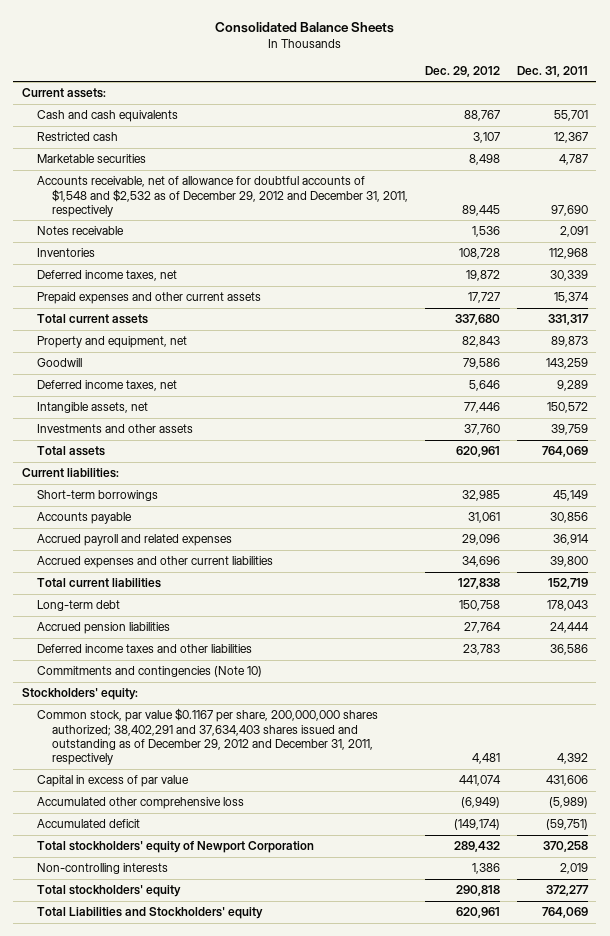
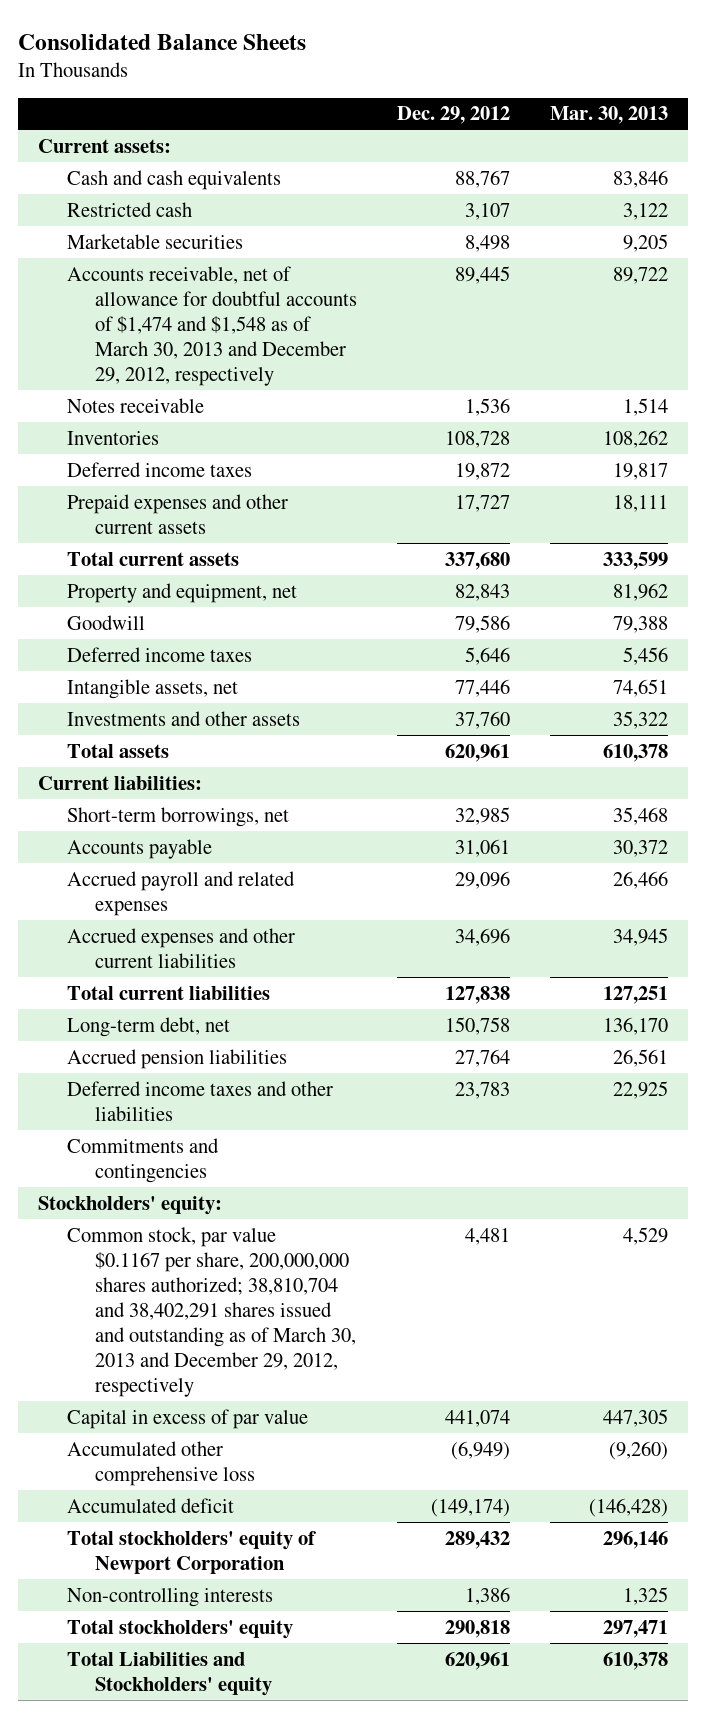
[516,65,588,77] Dec. 31, 2011 -> none
none -> [550,106,669,125] Mar. 30, 2013
[36,176,408,217] Accounts receivable, net of allowance for doubtful accounts of $1,548 and $2,532 as of December 29, 2012 and December 31, 2011, respectively -> [66,265,357,387] Accounts receivable, net of allowance for doubtful accounts of $1,474 and $1,548 as of March 30, 2013 and December 29, 2012, respectively
[36,270,177,282] Deferred income taxes, net -> [66,461,252,477] Deferred income taxes
[36,380,177,392] Deferred income taxes, net -> [66,646,252,662] Deferred income taxes
[36,490,158,502] Short-term borrowings -> [66,806,289,827] Short-term borrowings, net
[36,600,120,612] Long-term debt -> [66,1016,230,1037] Long-term debt, net
[36,666,262,678] Commitments and contingencies (Note 10) -> [66,1137,219,1183] Commitments and contingencies
[36,708,378,766] Common stock, par value $0.1167 per share, 200,000,000 shares authorized; 38,402,291 and 37,634,403 shares issued and outstanding as of December 29, 2012 and December 31, 2011, respectively -> [66,1226,356,1398] Common stock, par value $0.1167 per share, 200,000,000 shares authorized; 38,810,704 and 38,402,291 shares issued and outstanding as of March 30, 2013 and December 29, 2012, respectively

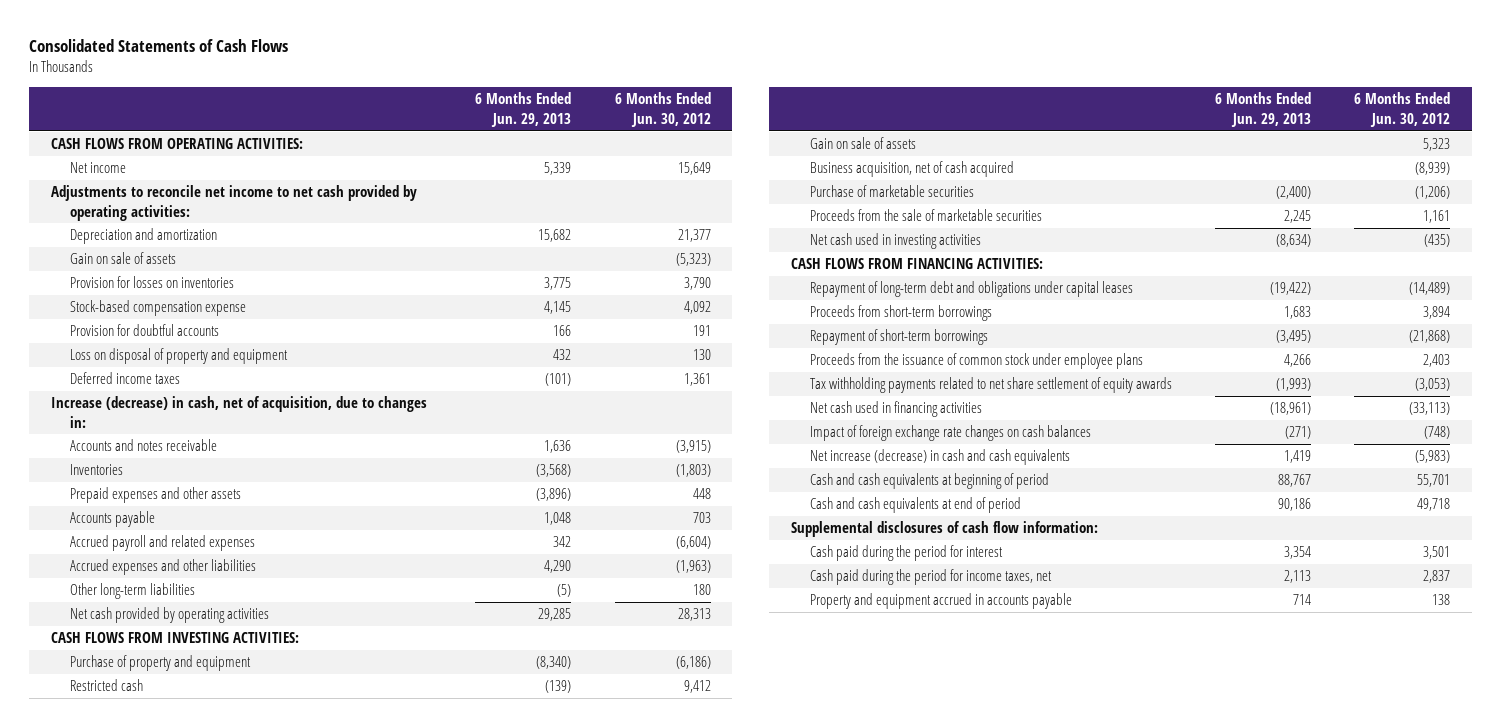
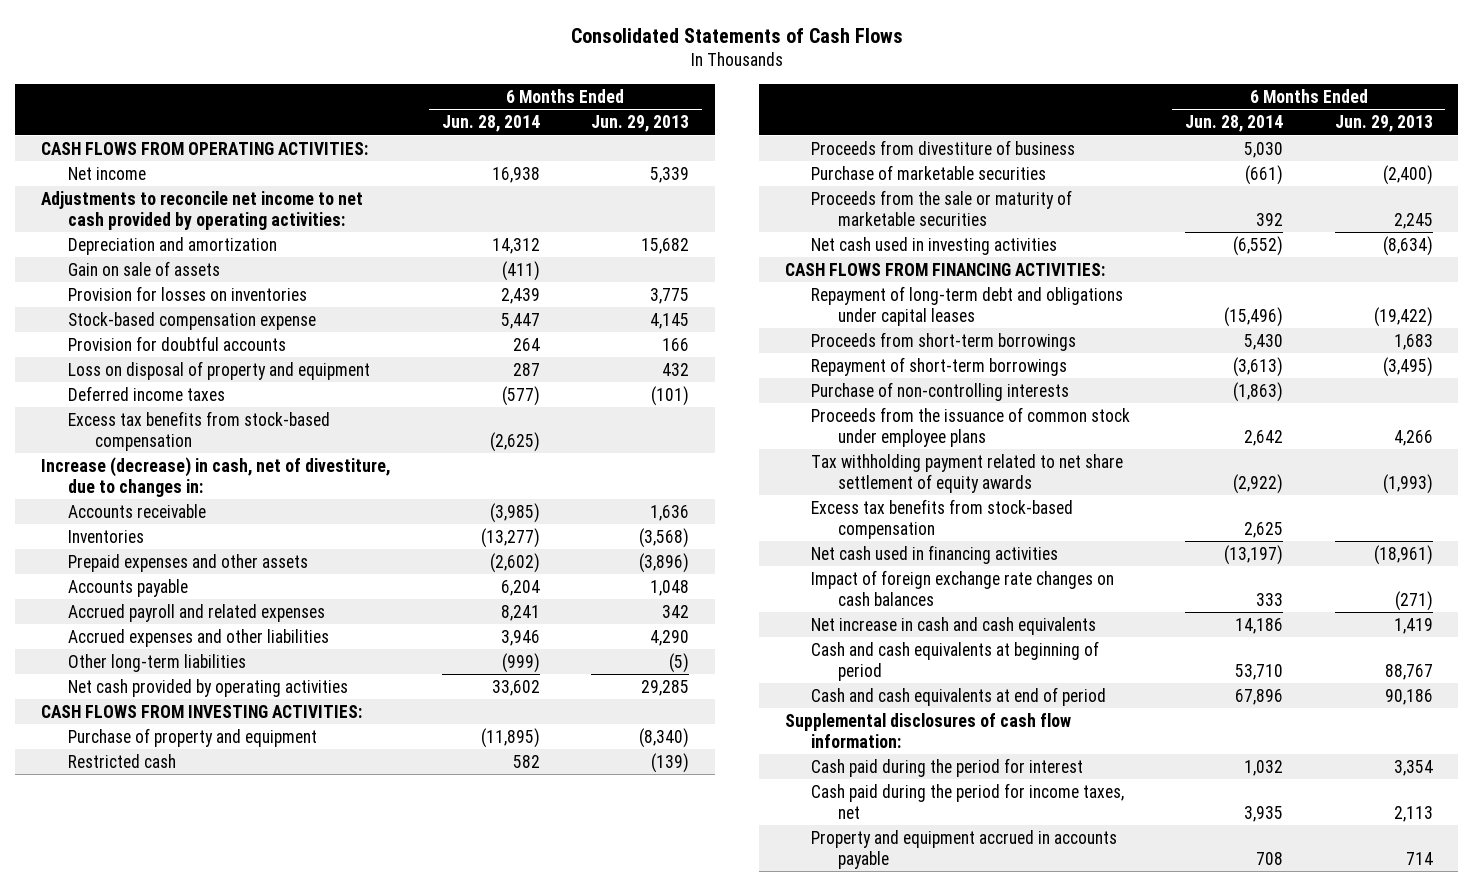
[614,92,711,127] 6 Months Ended Jun. 30, 2012 -> none
none -> [441,115,540,133] Jun. 28, 2014
none -> [67,410,330,451] Excess tax benefits from stock-based compensation
[50,396,427,428] Increase (decrease) in cash, net of acquisition, due to changes in: -> [41,456,391,497] Increase (decrease) in cash, net of divestiture, due to changes in:
[70,439,218,452] Accounts and notes receivable -> [67,503,206,518] Accounts receivable
[809,137,916,150] Gain on sale of assets -> none
[809,161,1014,178] Business acquisition, net of cash acquired -> none
none -> [811,139,1076,155] Proceeds from divestiture of business
[809,209,1042,222] Proceeds from the sale of marketable securities -> [811,189,1073,226] Proceeds from the sale or maturity of marketable securities
none -> [811,381,1070,401] Purchase of non-controlling interests
[809,377,1172,394] Tax withholding payments related to net share settlement of equity awards -> [811,453,1124,493] Tax withholding payment related to net share settlement of equity awards
none -> [811,498,1074,539] Excess tax benefits from stock-based compensation
[809,449,1070,466] Net increase (decrease) in cash and cash equivalents -> [811,616,1097,635] Net increase in cash and cash equivalents

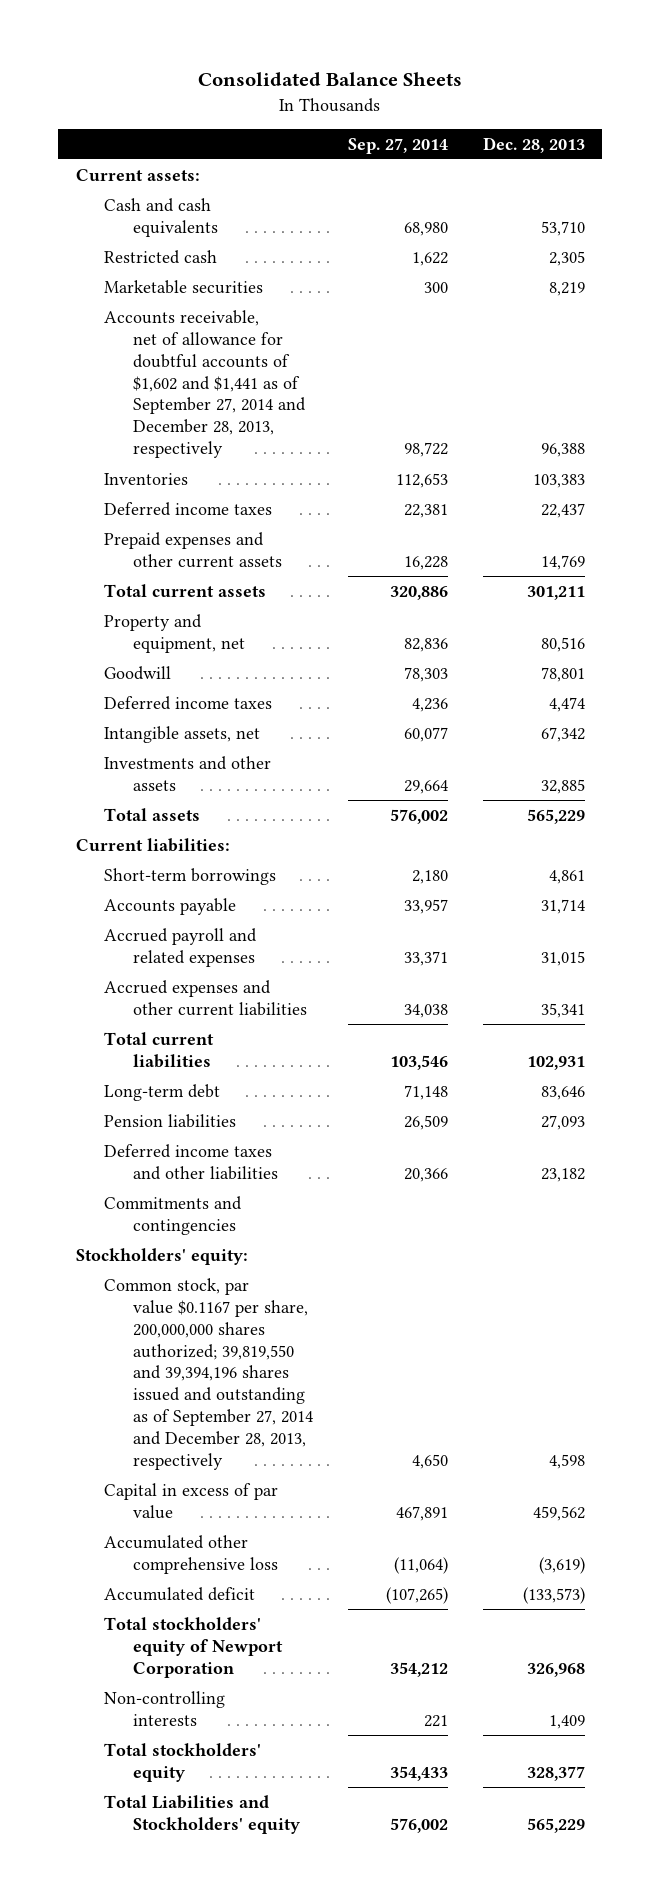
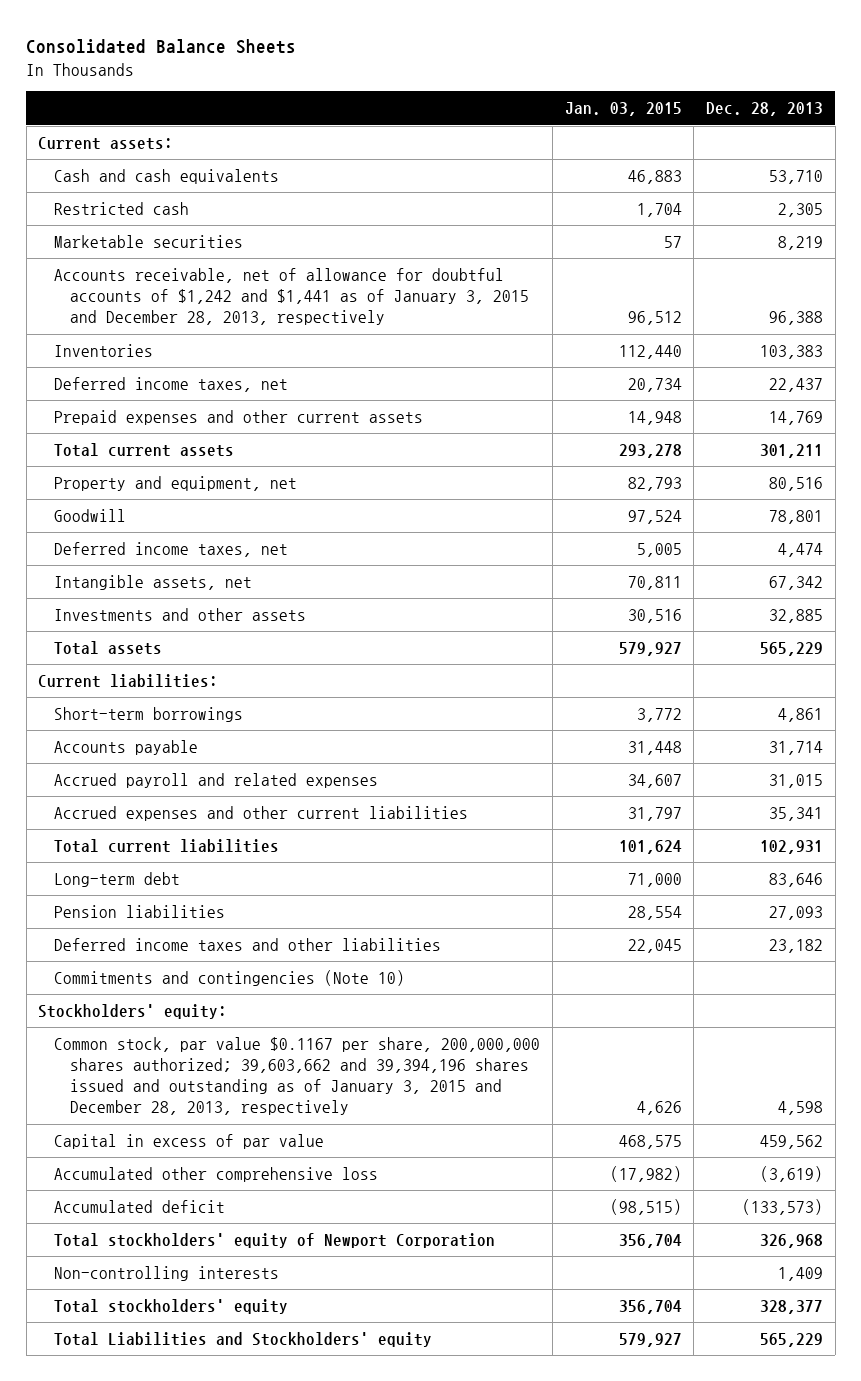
[347,137,448,154] Sep. 27, 2014 -> none
none -> [564,102,682,117] Jan. 03, 2015
[104,309,306,459] Accounts receivable, net of allowance for doubtful accounts of $1,602 and $1,441 as of September 27, 2014 and December 28, 2013, respectively -> [54,268,530,326] Accounts receivable, net of allowance for doubtful accounts of $1,242 and $1,441 as of January 3, 2015 and December 28, 2013, respectively
[104,501,273,516] Deferred income taxes -> [54,377,289,393] Deferred income taxes, net
[104,695,273,710] Deferred income taxes -> [54,542,289,558] Deferred income taxes, net
[104,1195,243,1235] Commitments and contingencies -> [54,970,406,987] Commitments and contingencies (Note 10)
[104,1277,313,1471] Common stock, par value $0.1167 per share, 200,000,000 shares authorized; 39,819,550 and 39,394,196 shares issued and outstanding as of September 27, 2014 and December 28, 2013, respectively -> [54,1037,541,1116] Common stock, par value $0.1167 per share, 200,000,000 shares authorized; 39,603,662 and 39,394,196 shares issued and outstanding as of January 3, 2015 and December 28, 2013, respectively

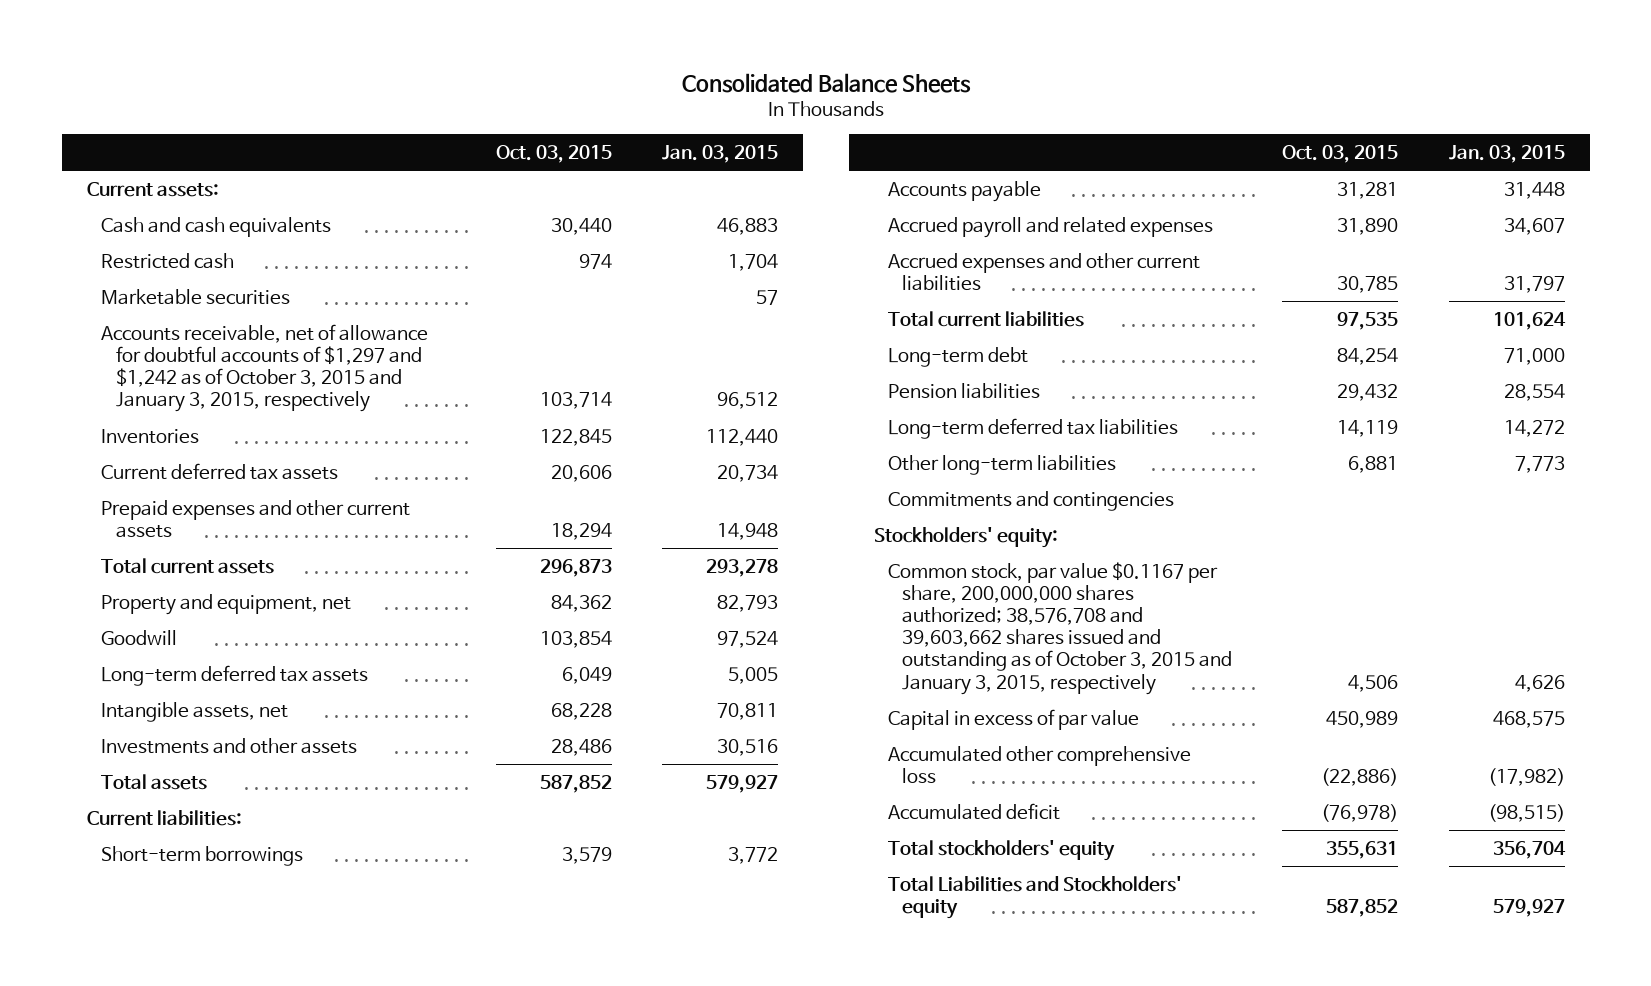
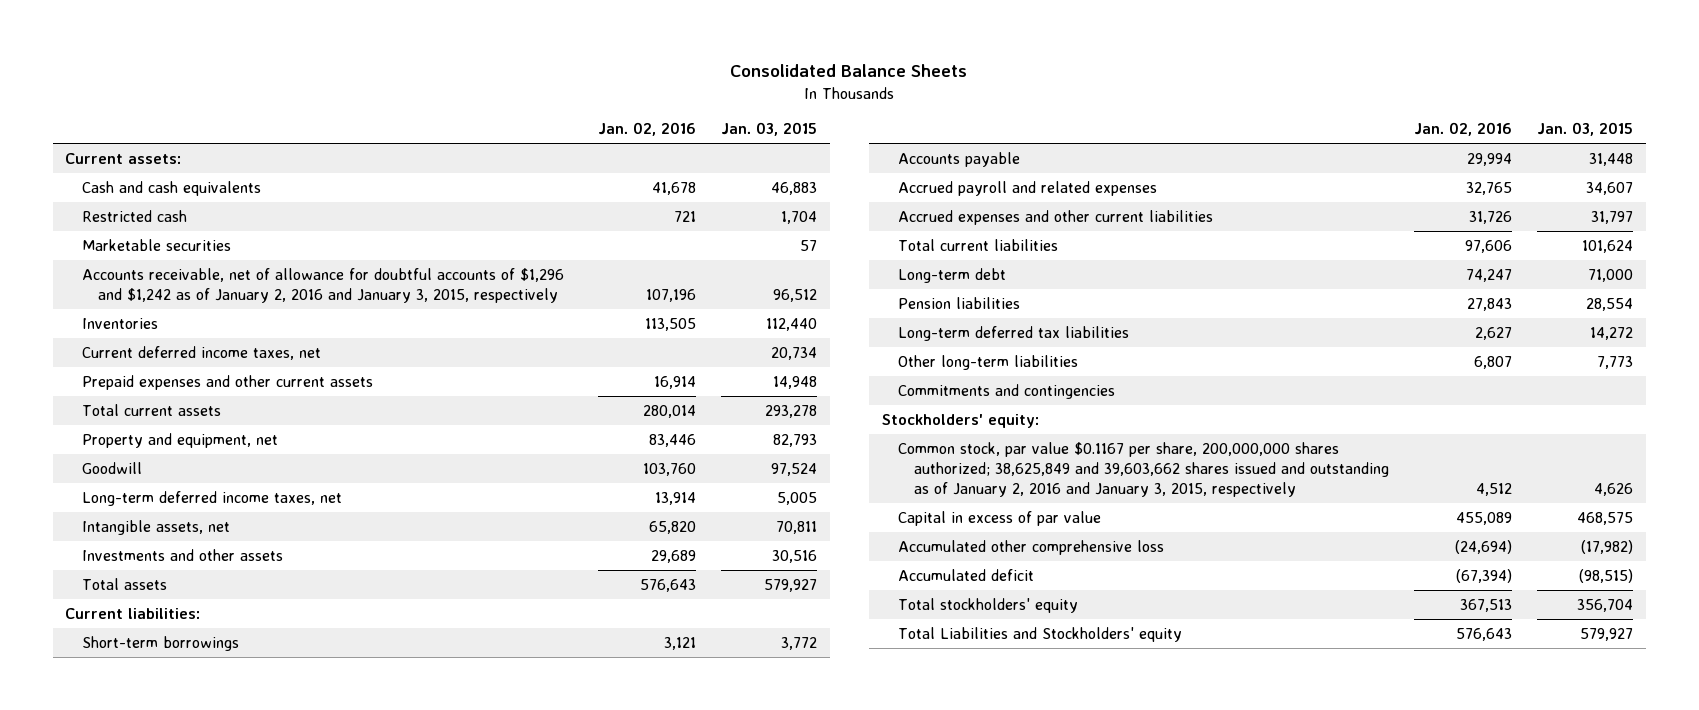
[495,144,612,163] Oct. 03, 2015 -> none
none -> [598,122,697,137] Jan. 02, 2016
[101,323,429,413] Accounts receivable, net of allowance for doubtful accounts of $1,297 and $1,242 as of October 3, 2015 and January 3, 2015, respectively -> [81,267,564,303] Accounts receivable, net of allowance for doubtful accounts of $1,296 and $1,242 as of January 2, 2016 and January 3, 2015, respectively
[101,462,339,480] Current deferred tax assets -> [81,345,321,360] Current deferred income taxes, net
[101,664,369,686] Long-term deferred tax assets -> [81,490,342,506] Long-term deferred income taxes, net
[888,561,1233,695] Common stock, par value $0.1167 per share, 200,000,000 shares authorized; 38,576,708 and 39,603,662 shares issued and outstanding as of October 3, 2015 and January 3, 2015, respectively -> [898,441,1390,497] Common stock, par value $0.1167 per share, 200,000,000 shares authorized; 38,625,849 and 39,603,662 shares issued and outstanding as of January 2, 2016 and January 3, 2015, respectively

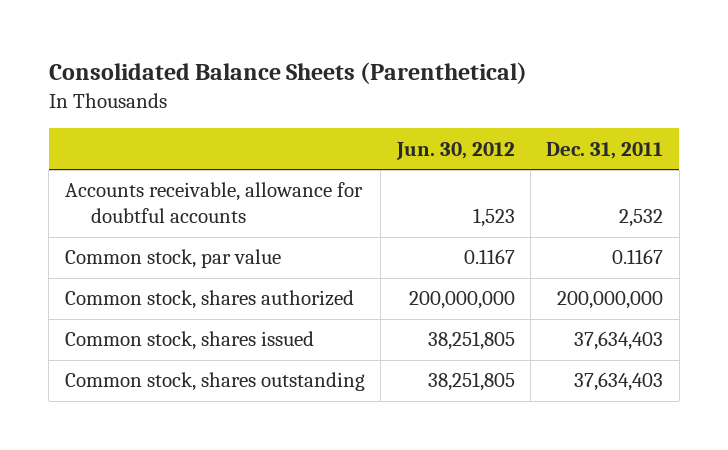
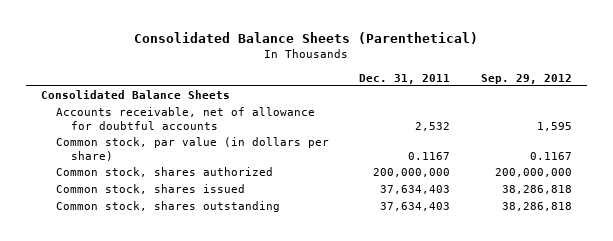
[395,141,515,160] Jun. 30, 2012 -> none
none -> [480,73,572,84] Sep. 29, 2012
none -> [41,90,231,100] Consolidated Balance Sheets
[64,182,363,224] Accounts receivable, allowance for doubtful accounts -> [55,107,315,130] Accounts receivable, net of allowance for doubtful accounts
[64,249,281,269] Common stock, par value -> [55,137,329,161] Common stock, par value (in dollars per share)

